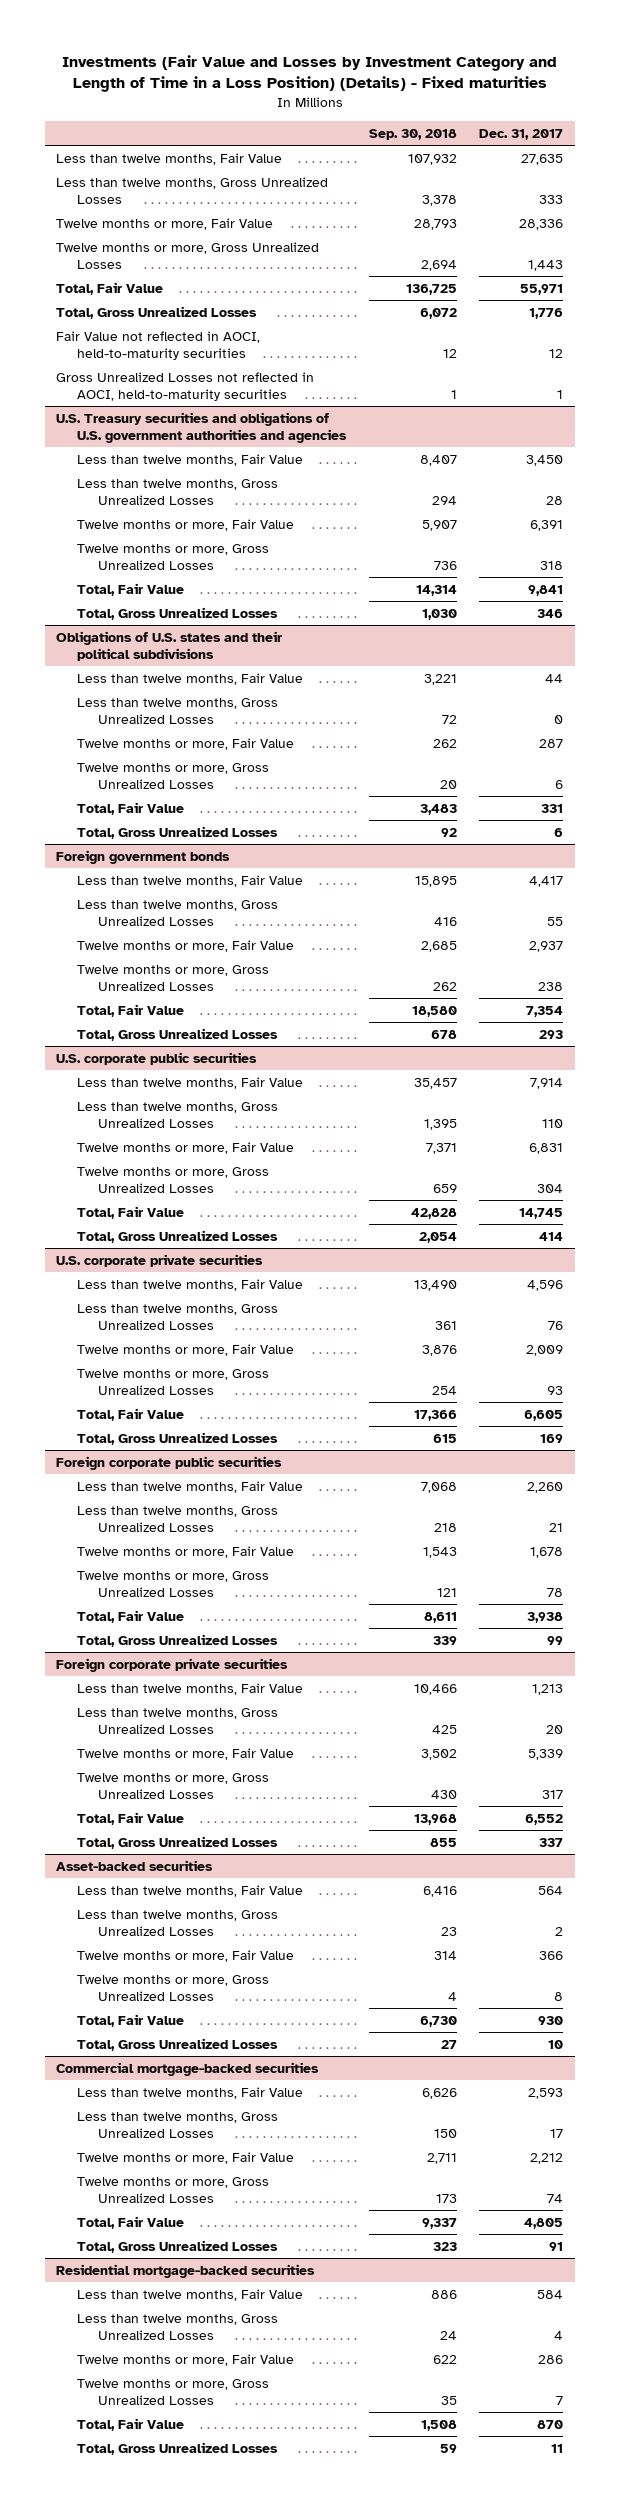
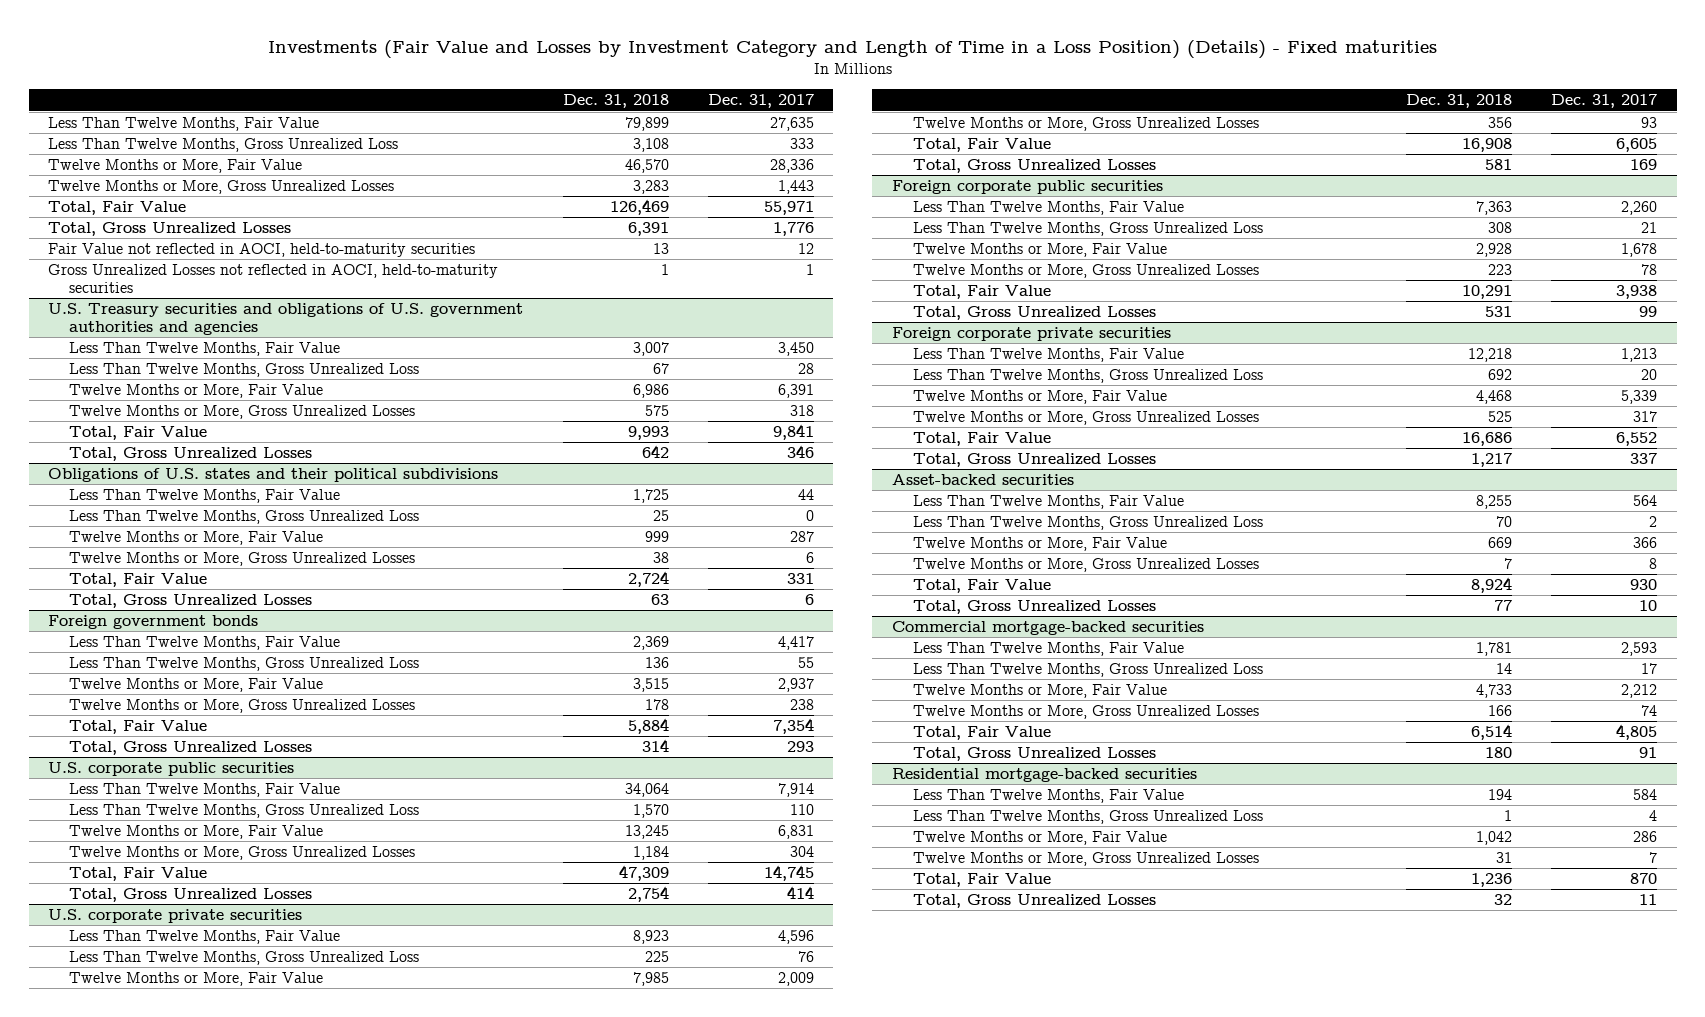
[368,128,457,140] Sep. 30, 2018 -> none
none -> [562,94,669,109] Dec. 31, 2018
[56,152,283,165] Less than twelve months, Fair Value -> [48,117,320,132] Less Than Twelve Months, Fair Value
[56,176,329,204] Less than twelve months, Gross Unrealized Losses -> [48,138,399,153] Less Than Twelve Months, Gross Unrealized Loss
[56,217,274,230] Twelve months or more, Fair Value -> [48,159,303,174] Twelve Months or More, Fair Value
[56,241,320,269] Twelve months or more, Gross Unrealized Losses -> [48,180,395,195] Twelve Months or More, Gross Unrealized Losses
[77,453,304,466] Less than twelve months, Fair Value -> [69,342,341,357] Less Than Twelve Months, Fair Value
[77,478,279,505] Less than twelve months, Gross Unrealized Losses -> [69,363,420,378] Less Than Twelve Months, Gross Unrealized Loss
[77,518,295,531] Twelve months or more, Fair Value -> [69,384,324,399] Twelve Months or More, Fair Value
[77,543,270,570] Twelve months or more, Gross Unrealized Losses -> [69,405,416,420] Twelve Months or More, Gross Unrealized Losses
[77,672,304,685] Less than twelve months, Fair Value -> [69,489,341,504] Less Than Twelve Months, Fair Value
[77,697,279,724] Less than twelve months, Gross Unrealized Losses -> [69,510,420,525] Less Than Twelve Months, Gross Unrealized Loss
[77,737,295,750] Twelve months or more, Fair Value -> [69,531,324,546] Twelve Months or More, Fair Value
[77,762,270,789] Twelve months or more, Gross Unrealized Losses -> [69,552,416,567] Twelve Months or More, Gross Unrealized Losses
[77,874,304,887] Less than twelve months, Fair Value -> [69,636,341,651] Less Than Twelve Months, Fair Value
[77,899,279,926] Less than twelve months, Gross Unrealized Losses -> [69,657,420,672] Less Than Twelve Months, Gross Unrealized Loss
[77,939,295,952] Twelve months or more, Fair Value -> [69,678,324,693] Twelve Months or More, Fair Value
[77,964,270,991] Twelve months or more, Gross Unrealized Losses -> [69,699,416,714] Twelve Months or More, Gross Unrealized Losses
[77,1076,304,1089] Less than twelve months, Fair Value -> [69,783,341,798] Less Than Twelve Months, Fair Value
[77,1101,279,1128] Less than twelve months, Gross Unrealized Losses -> [69,804,420,819] Less Than Twelve Months, Gross Unrealized Loss
[77,1141,295,1154] Twelve months or more, Fair Value -> [69,825,324,840] Twelve Months or More, Fair Value
[77,1166,270,1193] Twelve months or more, Gross Unrealized Losses -> [69,846,416,861] Twelve Months or More, Gross Unrealized Losses
[77,1278,304,1291] Less than twelve months, Fair Value -> [69,930,341,945] Less Than Twelve Months, Fair Value
[77,1303,279,1330] Less than twelve months, Gross Unrealized Losses -> [69,951,420,966] Less Than Twelve Months, Gross Unrealized Loss
[77,1343,295,1356] Twelve months or more, Fair Value -> [69,972,324,987] Twelve Months or More, Fair Value
[77,1368,270,1395] Twelve months or more, Gross Unrealized Losses -> [912,117,1259,132] Twelve Months or More, Gross Unrealized Losses
[77,1480,304,1493] Less than twelve months, Fair Value -> [912,201,1184,216] Less Than Twelve Months, Fair Value
[77,1505,279,1532] Less than twelve months, Gross Unrealized Losses -> [912,222,1263,237] Less Than Twelve Months, Gross Unrealized Loss
[77,1545,295,1558] Twelve months or more, Fair Value -> [912,243,1167,258] Twelve Months or More, Fair Value
[77,1570,270,1597] Twelve months or more, Gross Unrealized Losses -> [912,264,1259,279] Twelve Months or More, Gross Unrealized Losses
[77,1682,304,1695] Less than twelve months, Fair Value -> [912,348,1184,363] Less Than Twelve Months, Fair Value
[77,1707,279,1734] Less than twelve months, Gross Unrealized Losses -> [912,369,1263,384] Less Than Twelve Months, Gross Unrealized Loss
[77,1747,295,1760] Twelve months or more, Fair Value -> [912,390,1167,405] Twelve Months or More, Fair Value
[77,1772,270,1799] Twelve months or more, Gross Unrealized Losses -> [912,411,1259,426] Twelve Months or More, Gross Unrealized Losses
[77,1884,304,1897] Less than twelve months, Fair Value -> [912,495,1184,510] Less Than Twelve Months, Fair Value
[77,1909,279,1936] Less than twelve months, Gross Unrealized Losses -> [912,516,1263,531] Less Than Twelve Months, Gross Unrealized Loss
[77,1949,295,1962] Twelve months or more, Fair Value -> [912,537,1167,552] Twelve Months or More, Fair Value
[77,1974,270,2001] Twelve months or more, Gross Unrealized Losses -> [912,558,1259,573] Twelve Months or More, Gross Unrealized Losses
[77,2086,304,2099] Less than twelve months, Fair Value -> [912,642,1184,657] Less Than Twelve Months, Fair Value
[77,2111,279,2138] Less than twelve months, Gross Unrealized Losses -> [912,663,1263,678] Less Than Twelve Months, Gross Unrealized Loss
[77,2151,295,2164] Twelve months or more, Fair Value -> [912,684,1167,699] Twelve Months or More, Fair Value
[77,2176,270,2203] Twelve months or more, Gross Unrealized Losses -> [912,705,1259,720] Twelve Months or More, Gross Unrealized Losses
[77,2288,304,2301] Less than twelve months, Fair Value -> [912,789,1184,804] Less Than Twelve Months, Fair Value
[77,2313,279,2340] Less than twelve months, Gross Unrealized Losses -> [912,810,1263,825] Less Than Twelve Months, Gross Unrealized Loss
[77,2353,295,2366] Twelve months or more, Fair Value -> [912,831,1167,846] Twelve Months or More, Fair Value
[77,2378,270,2405] Twelve months or more, Gross Unrealized Losses -> [912,852,1259,867] Twelve Months or More, Gross Unrealized Losses

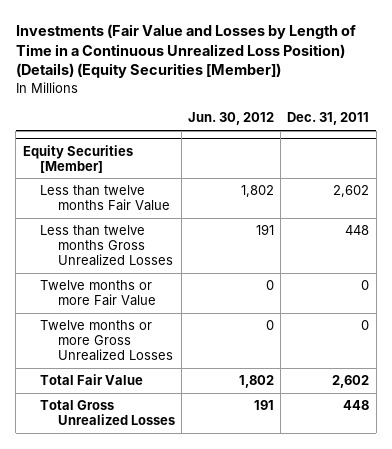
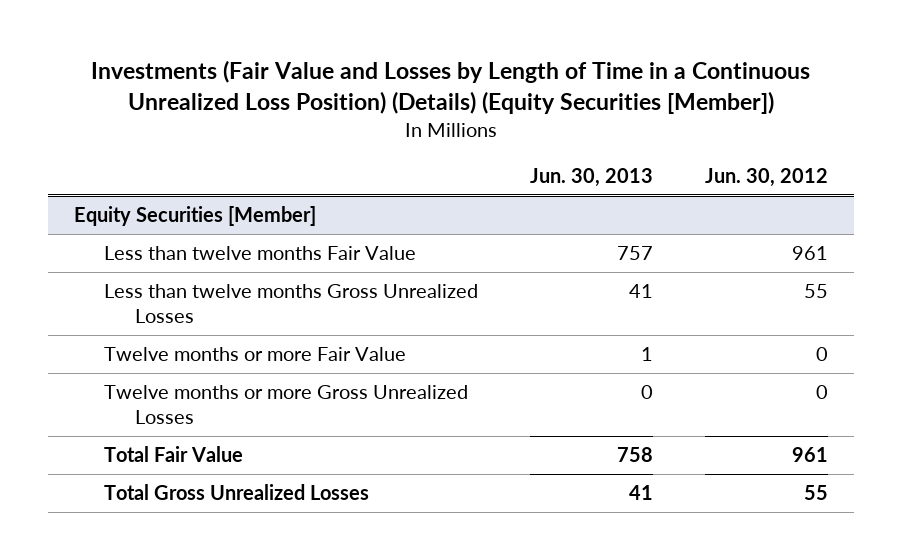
[287,112,370,126] Dec. 31, 2011 -> none
none -> [530,167,654,187] Jun. 30, 2013
[241,184,275,197] 1,802 -> [792,246,829,261] 961
[256,223,275,235] 191 -> [804,284,829,299] 55
[239,374,275,388] 1,802 -> [792,447,829,463] 961
[254,399,275,410] 191 -> [804,485,829,501] 55

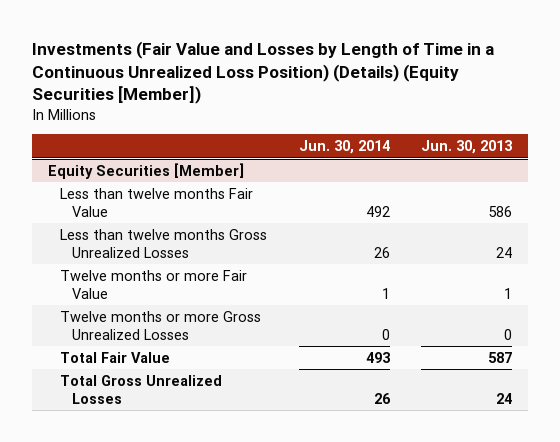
[705,167,829,187] Jun. 30, 2012 -> none
none -> [298,140,390,155] Jun. 30, 2014
[617,246,654,261] 757 -> [488,205,513,217] 586
[629,284,654,299] 41 -> [496,246,513,258] 24
[617,447,654,463] 758 -> [488,351,513,363] 587
[629,485,654,501] 41 -> [496,392,513,404] 24

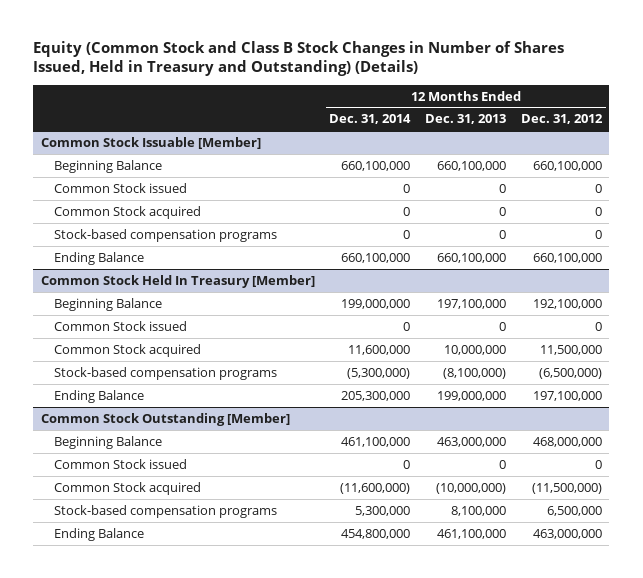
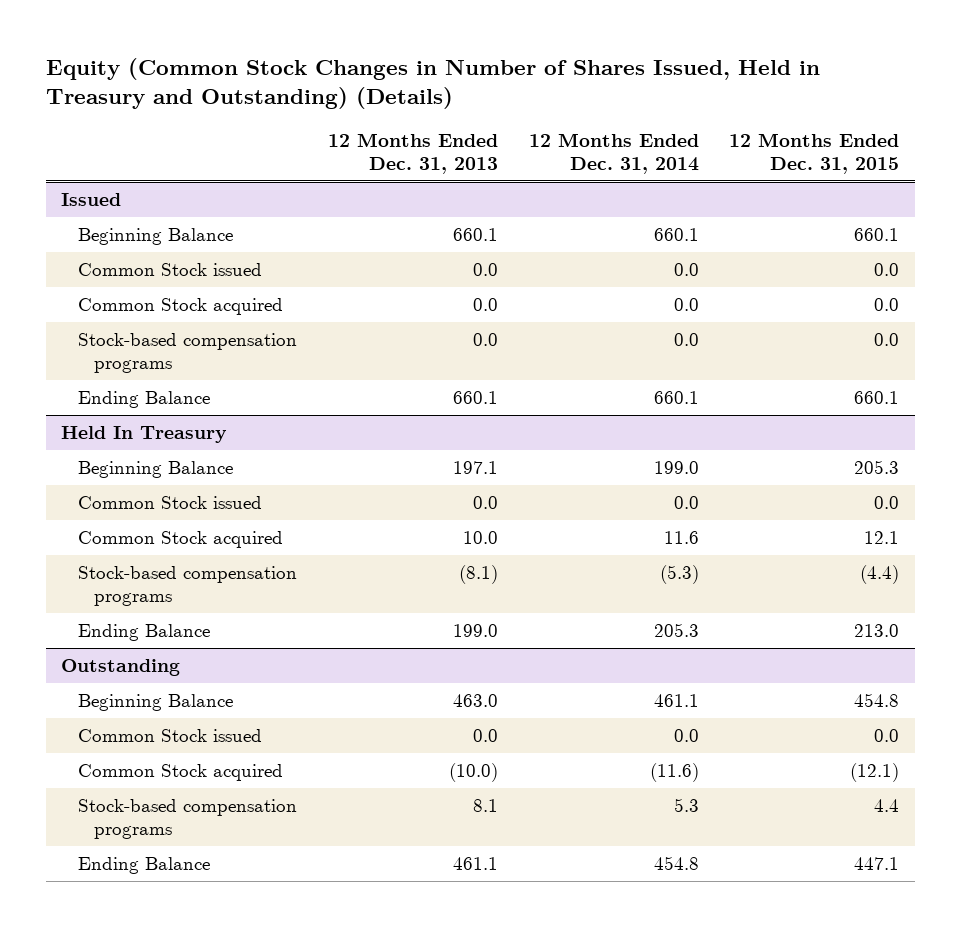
[33,40,565,77] Equity (Common Stock and Class B Stock Changes in Number of Shares Issued, Held in Treasury and Outstanding) (Details) -> [45,58,820,110] Equity (Common Stock Changes in Number of Shares Issued, Held in Treasury and Outstanding) (Details)
[521,114,604,125] Dec. 31, 2012 -> none
none -> [729,132,900,174] 12 Months Ended Dec. 31, 2015
[40,136,261,149] Common Stock Issuable [Member] -> [61,193,122,207] Issued
[341,160,411,171] 660,100,000 -> [653,228,699,242] 660.1
[437,160,507,171] 660,100,000 -> [452,228,498,242] 660.1
[403,183,411,193] 0 -> [673,263,699,277] 0.0
[499,183,507,193] 0 -> [472,263,498,277] 0.0
[403,206,411,216] 0 -> [673,298,699,312] 0.0
[499,206,507,216] 0 -> [472,298,498,312] 0.0
[403,229,411,239] 0 -> [673,333,699,347] 0.0
[499,229,507,239] 0 -> [472,333,498,347] 0.0
[341,252,411,263] 660,100,000 -> [653,391,699,405] 660.1
[437,252,507,263] 660,100,000 -> [452,391,498,405] 660.1
[40,274,315,288] Common Stock Held In Treasury [Member] -> [61,426,228,444] Held In Treasury
[341,298,411,309] 199,000,000 -> [653,461,699,475] 199.0
[437,298,507,309] 197,100,000 -> [452,461,498,475] 197.1
[403,321,411,331] 0 -> [673,496,699,510] 0.0
[499,321,507,331] 0 -> [472,496,498,510] 0.0
[348,344,411,355] 11,600,000 -> [663,531,699,545] 11.6
[444,344,507,355] 10,000,000 -> [462,531,498,545] 10.0
[347,367,411,379] (5,300,000) -> [659,565,699,585] (5.3)
[443,367,507,379] (8,100,000) -> [458,565,498,585] (8.1)
[341,390,411,401] 205,300,000 -> [653,623,699,638] 205.3
[437,390,507,401] 199,000,000 -> [452,624,498,638] 199.0
[40,412,290,426] Common Stock Outstanding [Member] -> [61,659,181,677] Outstanding
[341,436,411,447] 461,100,000 -> [653,694,699,708] 461.1
[437,436,507,447] 463,000,000 -> [452,694,498,708] 463.0
[403,459,411,469] 0 -> [673,729,699,743] 0.0
[499,459,507,469] 0 -> [472,729,498,743] 0.0
[340,482,411,494] (11,600,000) -> [649,763,699,783] (11.6)
[436,482,507,494] (10,000,000) -> [448,763,498,783] (10.0)
[355,505,411,516] 5,300,000 -> [673,798,699,813] 5.3
[451,505,507,516] 8,100,000 -> [472,799,498,813] 8.1
[341,528,411,539] 454,800,000 -> [653,856,699,871] 454.8
[437,528,507,539] 461,100,000 -> [452,857,498,871] 461.1

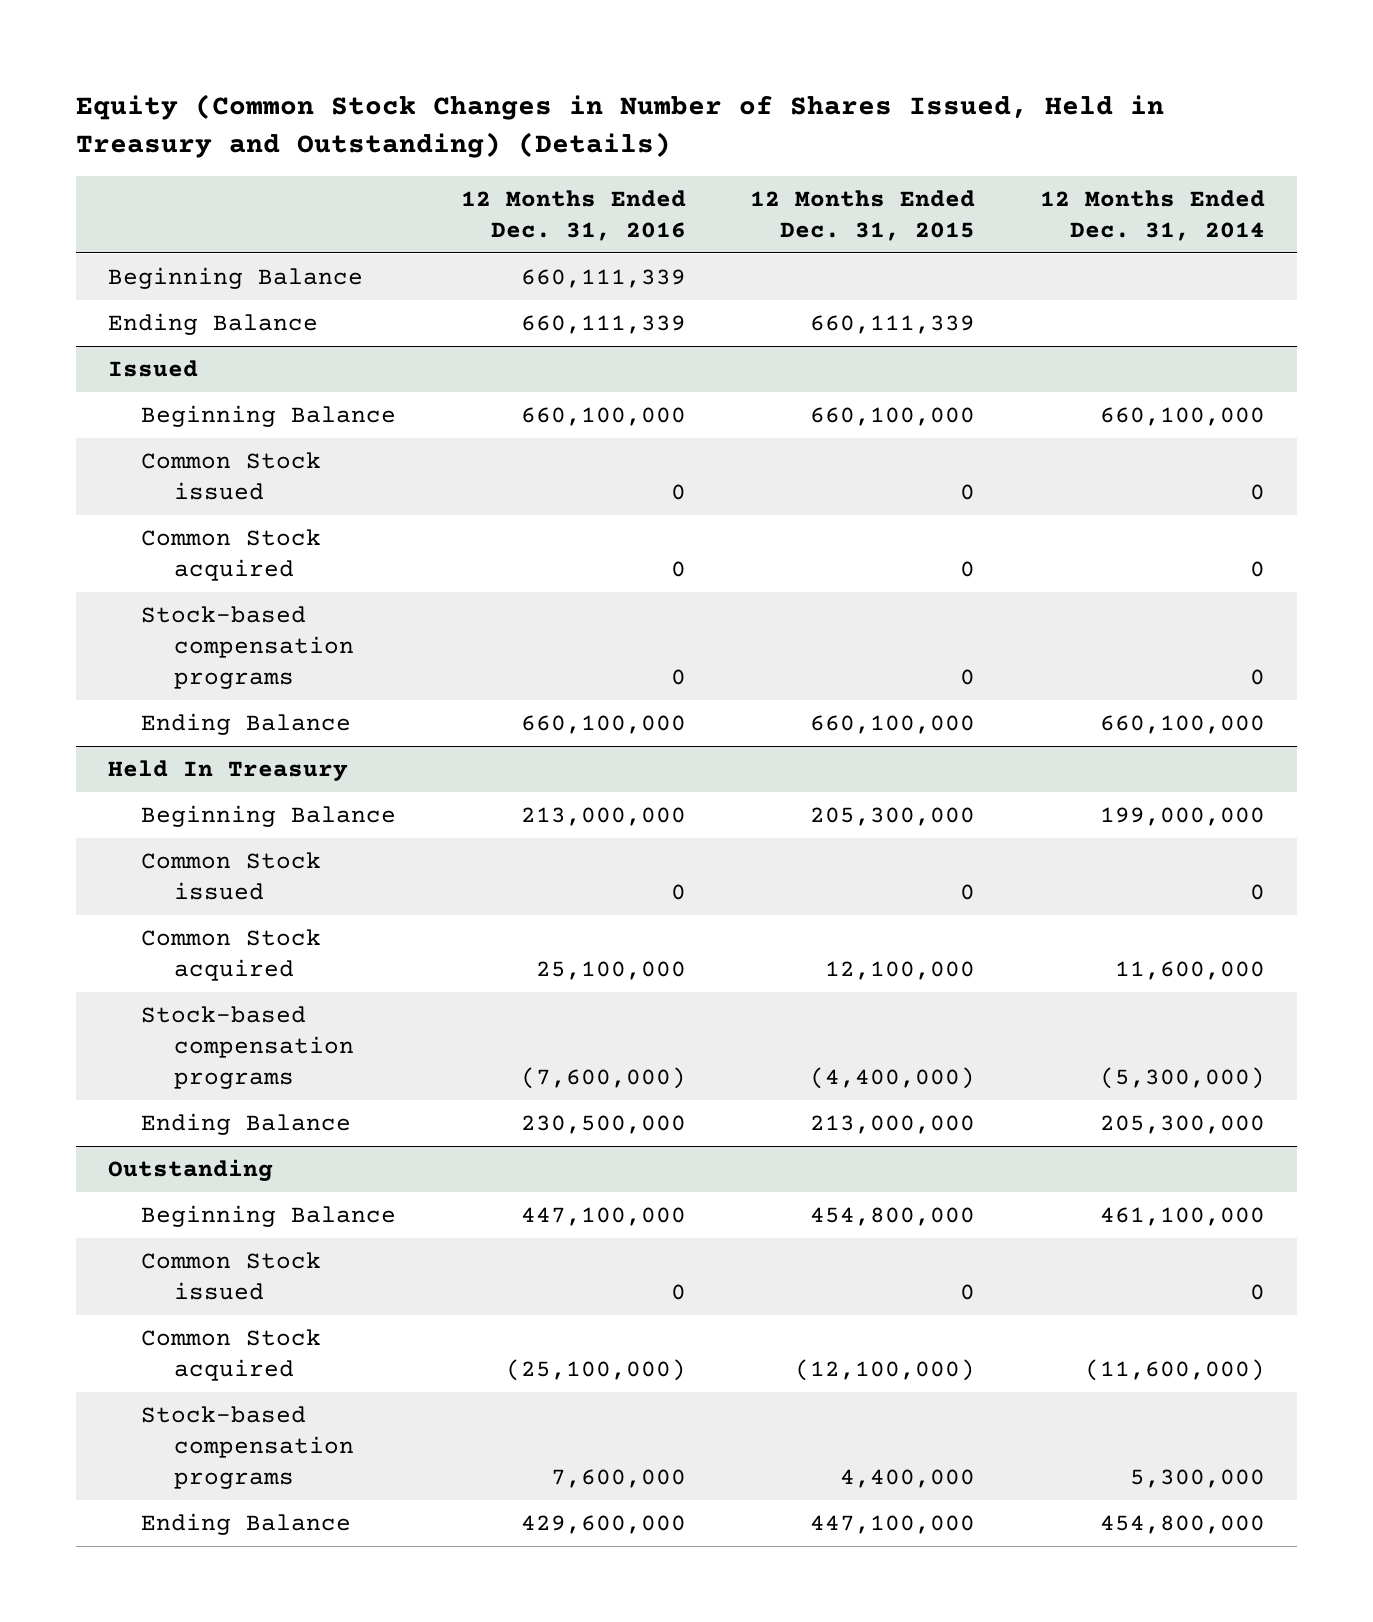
[327,132,498,174] 12 Months Ended Dec. 31, 2013 -> none
none -> [460,189,686,241] 12 Months Ended Dec. 31, 2016
none -> [108,266,364,289] Beginning Balance
none -> [108,312,319,335] Ending Balance
[653,228,699,242] 660.1 -> [1099,406,1265,426] 660,100,000
[854,228,900,242] 660.1 -> [810,406,976,426] 660,100,000
[673,263,699,277] 0.0 -> [1249,484,1265,501] 0
[874,263,900,277] 0.0 -> [960,484,976,501] 0
[673,298,699,312] 0.0 -> [1249,561,1265,578] 0
[874,298,900,312] 0.0 -> [960,561,976,578] 0
[673,333,699,347] 0.0 -> [1249,669,1265,686] 0
[874,333,900,347] 0.0 -> [960,669,976,686] 0
[653,391,699,405] 660.1 -> [1099,714,1265,734] 660,100,000
[854,391,900,405] 660.1 -> [810,714,976,734] 660,100,000
[653,461,699,475] 199.0 -> [1099,806,1265,826] 199,000,000
[854,460,900,475] 205.3 -> [810,806,976,826] 205,300,000
[673,496,699,510] 0.0 -> [1249,884,1265,901] 0
[874,496,900,510] 0.0 -> [960,884,976,901] 0
[663,531,699,545] 11.6 -> [1114,961,1265,981] 11,600,000
[864,531,900,545] 12.1 -> [825,961,976,981] 12,100,000
[659,565,699,585] (5.3) -> [1099,1067,1265,1090] (5,300,000)
[860,565,900,585] (4.4) -> [810,1067,976,1090] (4,400,000)
[653,623,699,638] 205.3 -> [1099,1114,1265,1134] 205,300,000
[854,624,900,638] 213.0 -> [810,1114,976,1134] 213,000,000
[653,694,699,708] 461.1 -> [1099,1206,1265,1226] 461,100,000
[854,693,900,708] 454.8 -> [810,1206,976,1226] 454,800,000
[673,729,699,743] 0.0 -> [1249,1284,1265,1301] 0
[874,729,900,743] 0.0 -> [960,1284,976,1301] 0
[649,763,699,783] (11.6) -> [1084,1359,1265,1382] (11,600,000)
[850,763,900,783] (12.1) -> [795,1359,976,1382] (12,100,000)
[673,798,699,813] 5.3 -> [1129,1469,1265,1489] 5,300,000
[874,799,900,813] 4.4 -> [840,1469,976,1489] 4,400,000
[653,856,699,871] 454.8 -> [1099,1514,1265,1534] 454,800,000
[854,857,900,871] 447.1 -> [810,1514,976,1534] 447,100,000

